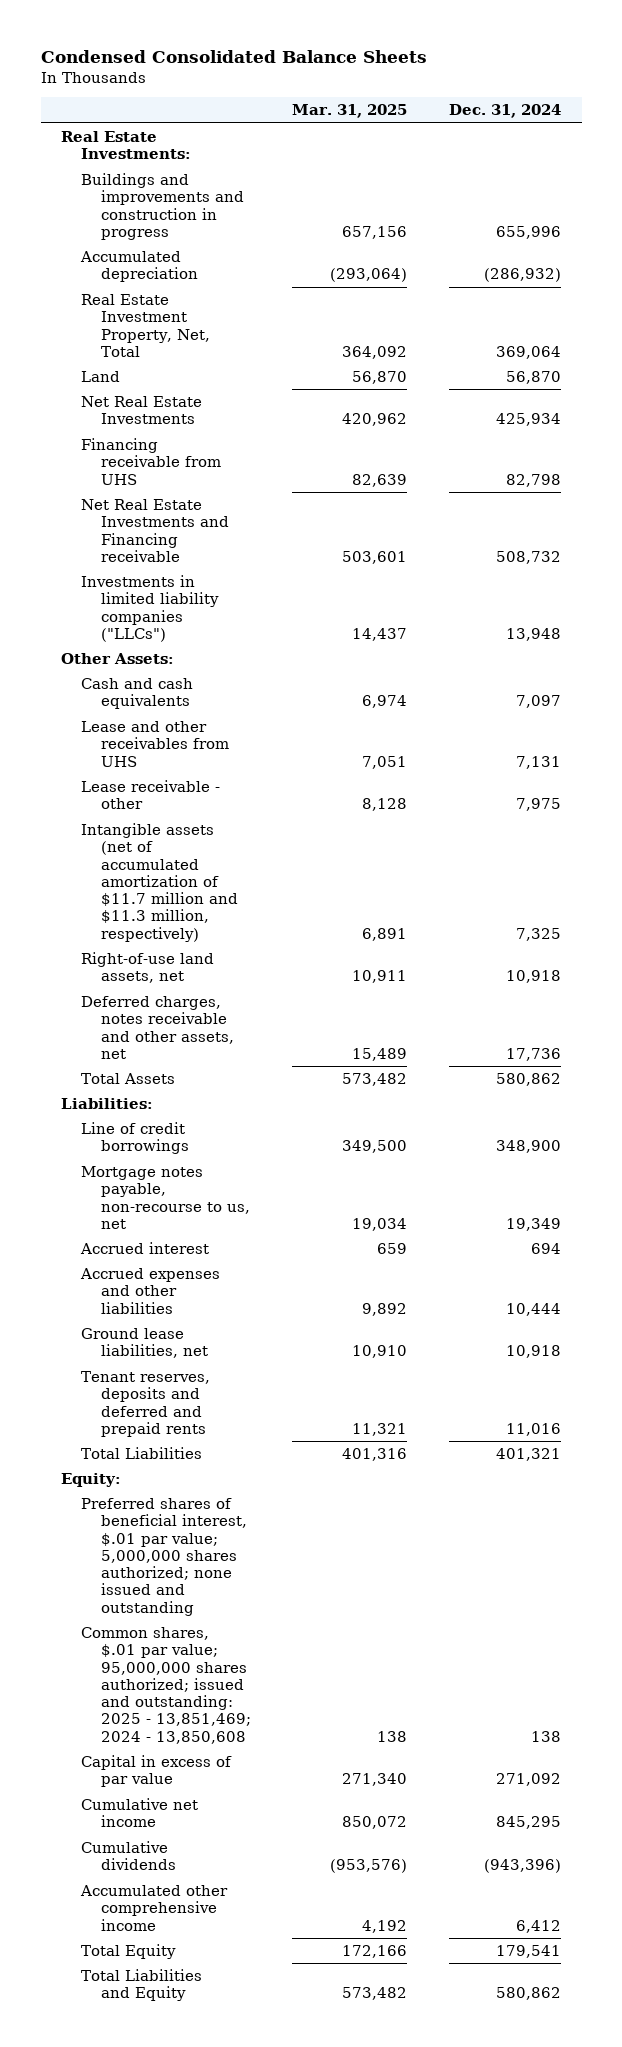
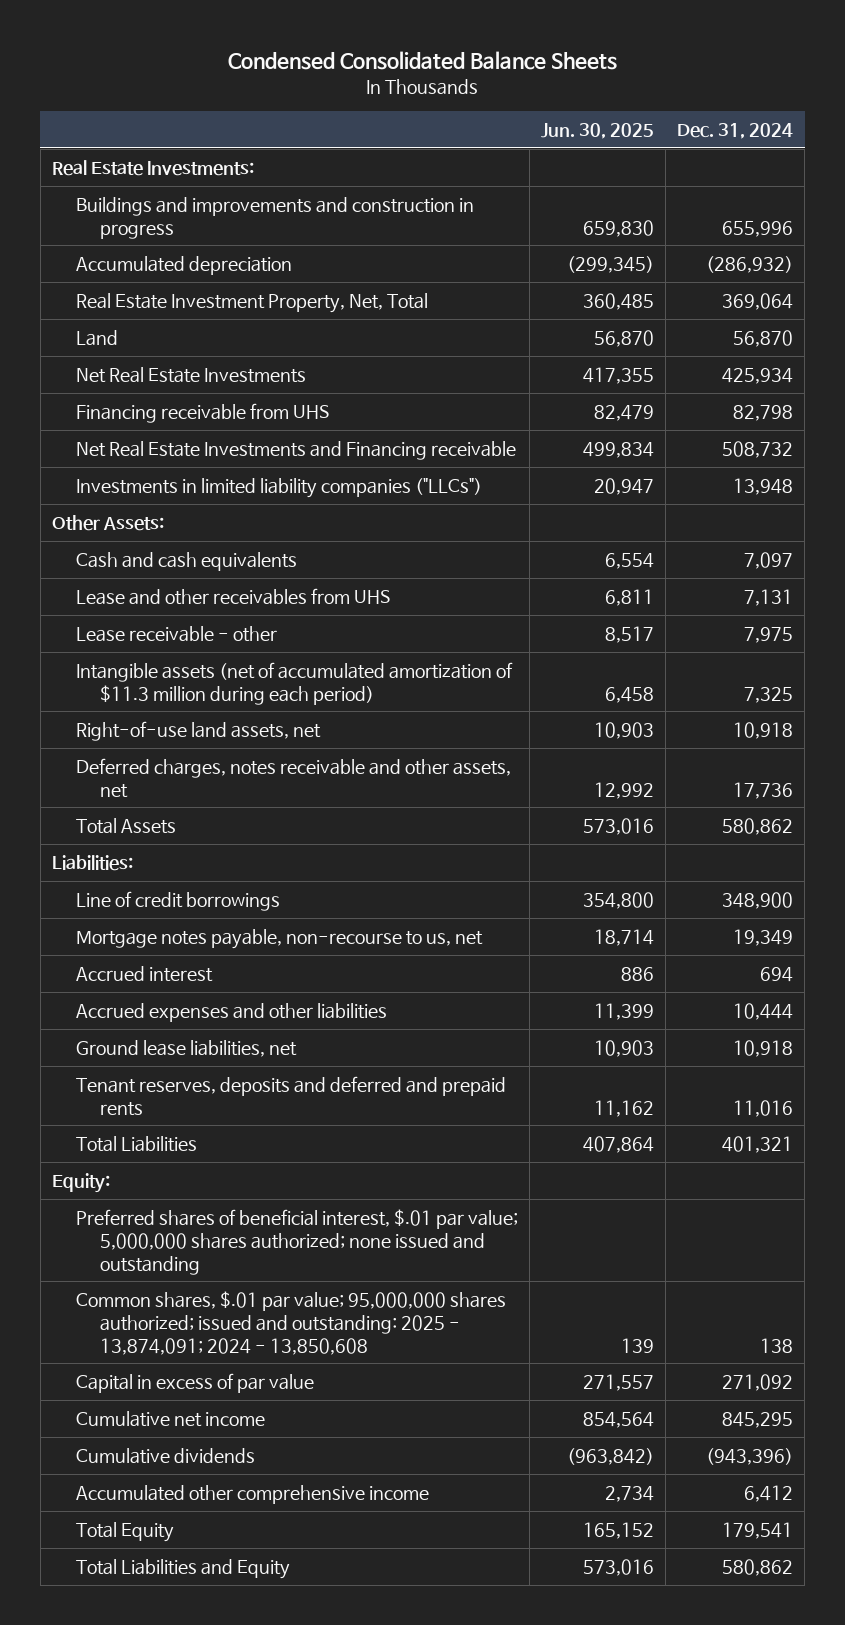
[292,104,408,119] Mar. 31, 2025 -> none
none -> [540,123,654,140] Jun. 30, 2025
[81,823,238,942] Intangible assets (net of accumulated amortization of $11.7 million and $11.3 million, respectively) -> [75,661,513,705] Intangible assets (net of accumulated amortization of $11.3 million during each period)
[81,1627,251,1744] Common shares, $.01 par value; 95,000,000 shares authorized; issued and outstanding: 2025 - 13,851,469; 2024 - 13,850,608 -> [75,1290,506,1355] Common shares, $.01 par value; 95,000,000 shares authorized; issued and outstanding: 2025 - 13,874,091; 2024 - 13,850,608

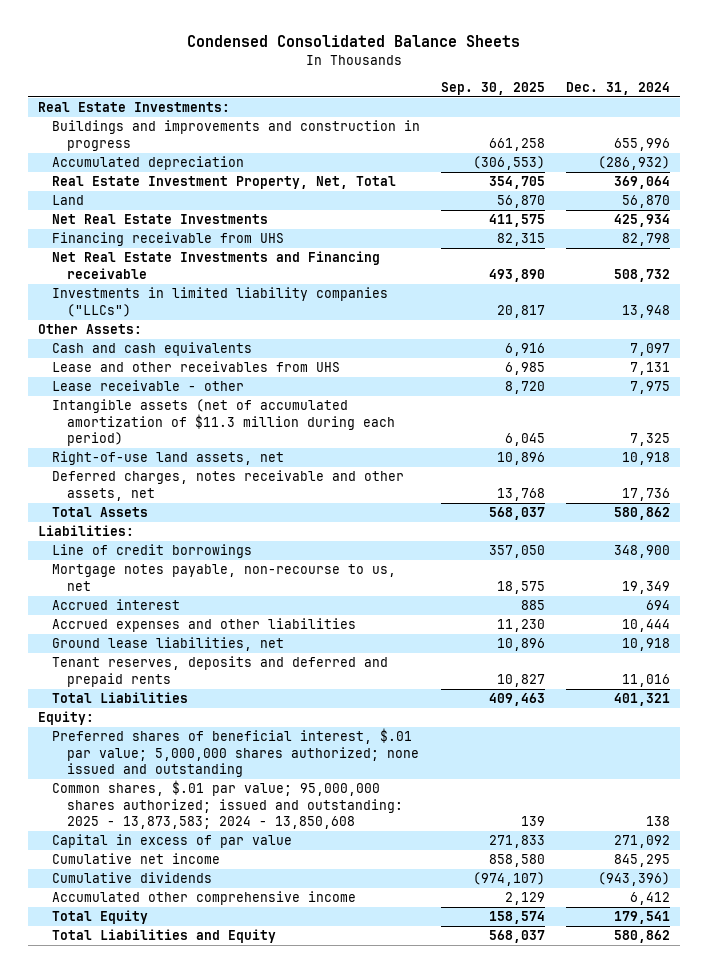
[540,123,654,140] Jun. 30, 2025 -> none
none -> [440,81,545,95] Sep. 30, 2025
[75,1290,506,1355] Common shares, $.01 par value; 95,000,000 shares authorized; issued and outstanding: 2025 - 13,874,091; 2024 - 13,850,608 -> [52,780,403,829] Common shares, $.01 par value; 95,000,000 shares authorized; issued and outstanding: 2025 - 13,873,583; 2024 - 13,850,608

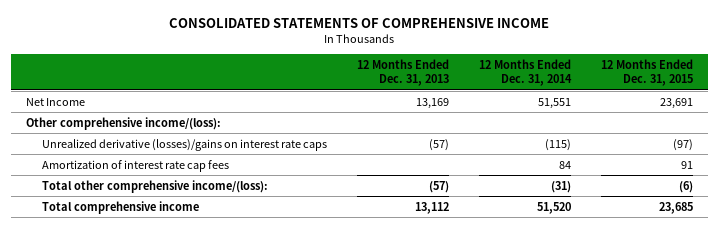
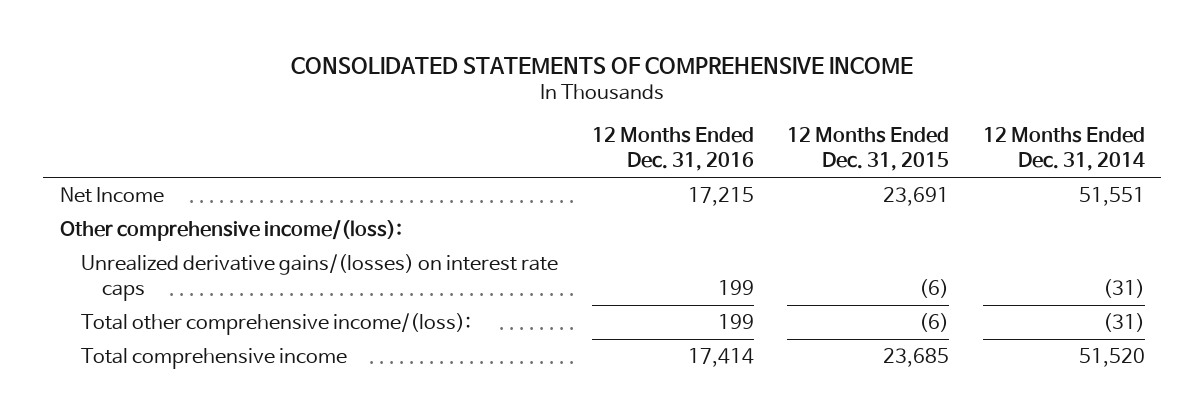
[356,58,449,86] 12 Months Ended Dec. 31, 2013 -> none
none -> [591,127,754,172] 12 Months Ended Dec. 31, 2016
[41,159,229,172] Amortization of interest rate cap fees -> none
[41,138,327,151] Unrealized derivative (losses)/gains on interest rate caps -> [81,253,559,301] Unrealized derivative gains/(losses) on interest rate caps
[544,138,571,151] (115) -> [1102,278,1145,298] (31)
[672,138,693,151] (97) -> [919,278,950,298] (6)

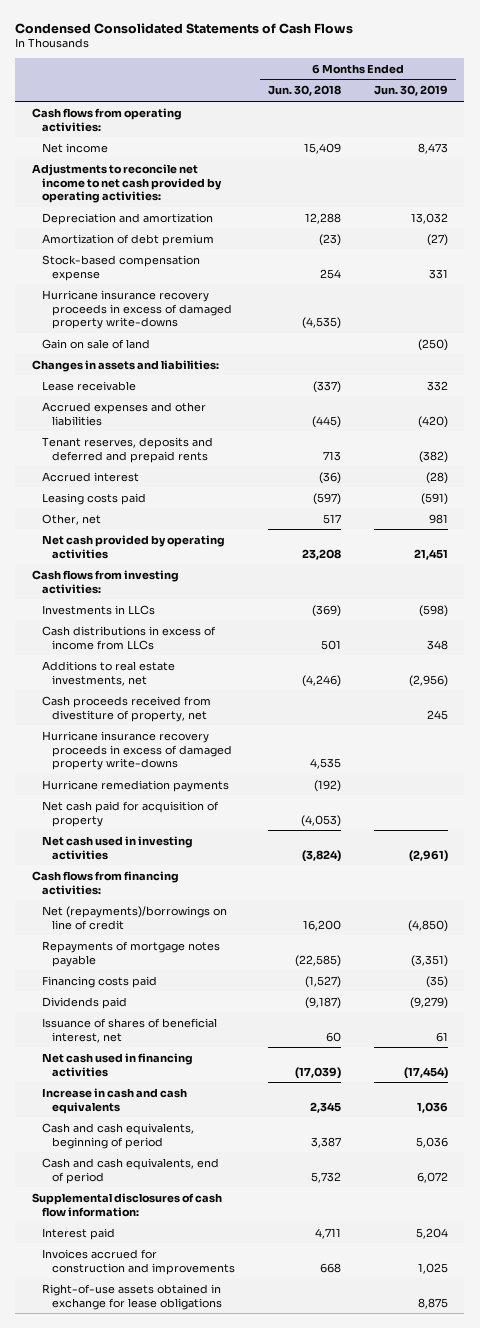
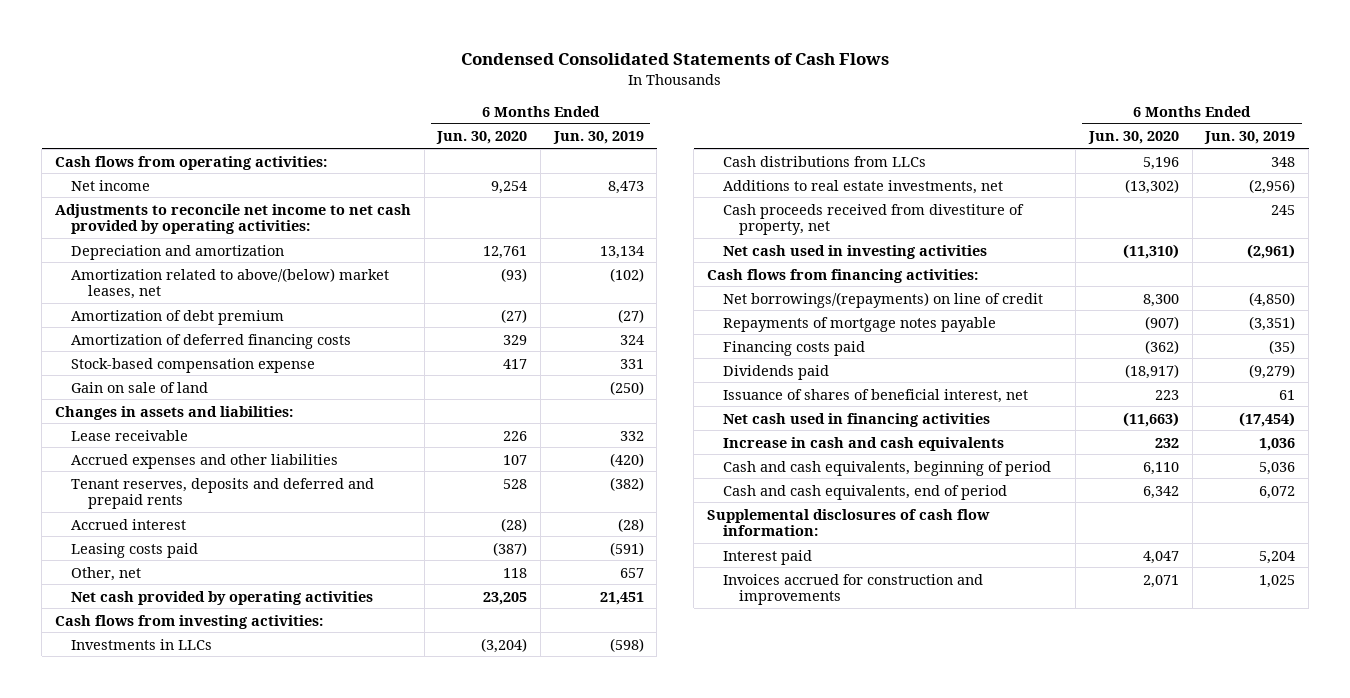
[268,85,342,97] Jun. 30, 2018 -> none
none -> [436,131,528,145] Jun. 30, 2020
[411,212,449,224] 13,032 -> [599,245,644,259] 13,134
none -> [71,267,390,300] Amortization related to above/(below) market leases, net
none -> [71,333,352,349] Amortization of deferred financing costs
[42,289,233,330] Hurricane insurance recovery proceeds in excess of damaged property write-downs -> none
[429,513,449,524] 981 -> [619,567,644,578] 657
[42,625,217,650] Cash distributions in excess of income from LLCs -> [723,155,927,167] Cash distributions from LLCs
[42,730,233,771] Hurricane insurance recovery proceeds in excess of damaged property write-downs -> none
[42,779,230,792] Hurricane remediation payments -> none
[42,800,220,827] Net cash paid for acquisition of property -> none
[42,905,228,930] Net (repayments)/borrowings on line of credit -> [723,291,1044,308] Net borrowings/(repayments) on line of credit
[42,1283,223,1310] Right-of-use assets obtained in exchange for lease obligations -> none

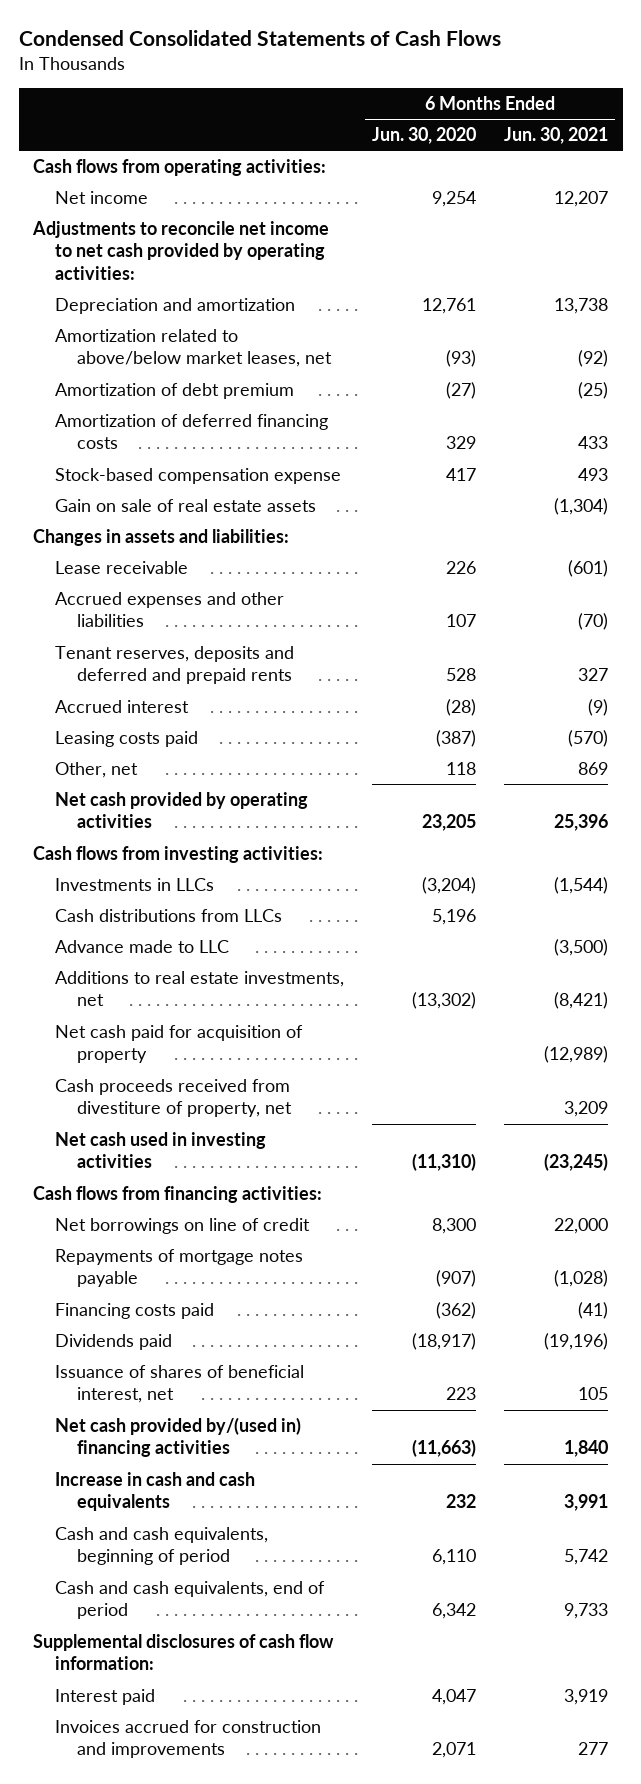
[552,131,644,145] Jun. 30, 2019 -> none
none -> [504,127,609,145] Jun. 30, 2021
[71,267,390,300] Amortization related to above/(below) market leases, net -> [54,328,332,368] Amortization related to above/below market leases, net
[71,381,209,393] Gain on sale of land -> [54,498,316,512] Gain on sale of real estate assets
none -> [54,939,229,953] Advance made to LLC
none -> [54,1024,303,1064] Net cash paid for acquisition of property
[723,291,1044,308] Net borrowings/(repayments) on line of credit -> [54,1217,310,1234] Net borrowings on line of credit
[723,412,991,427] Net cash used in financing activities -> [54,1416,301,1458] Net cash provided by/(used in) financing activities

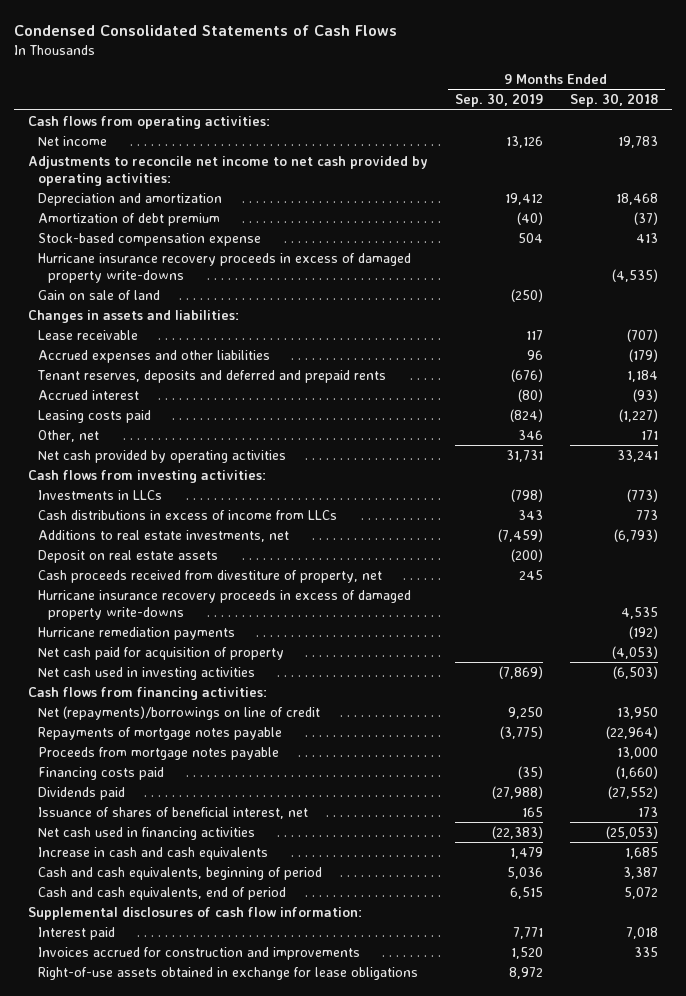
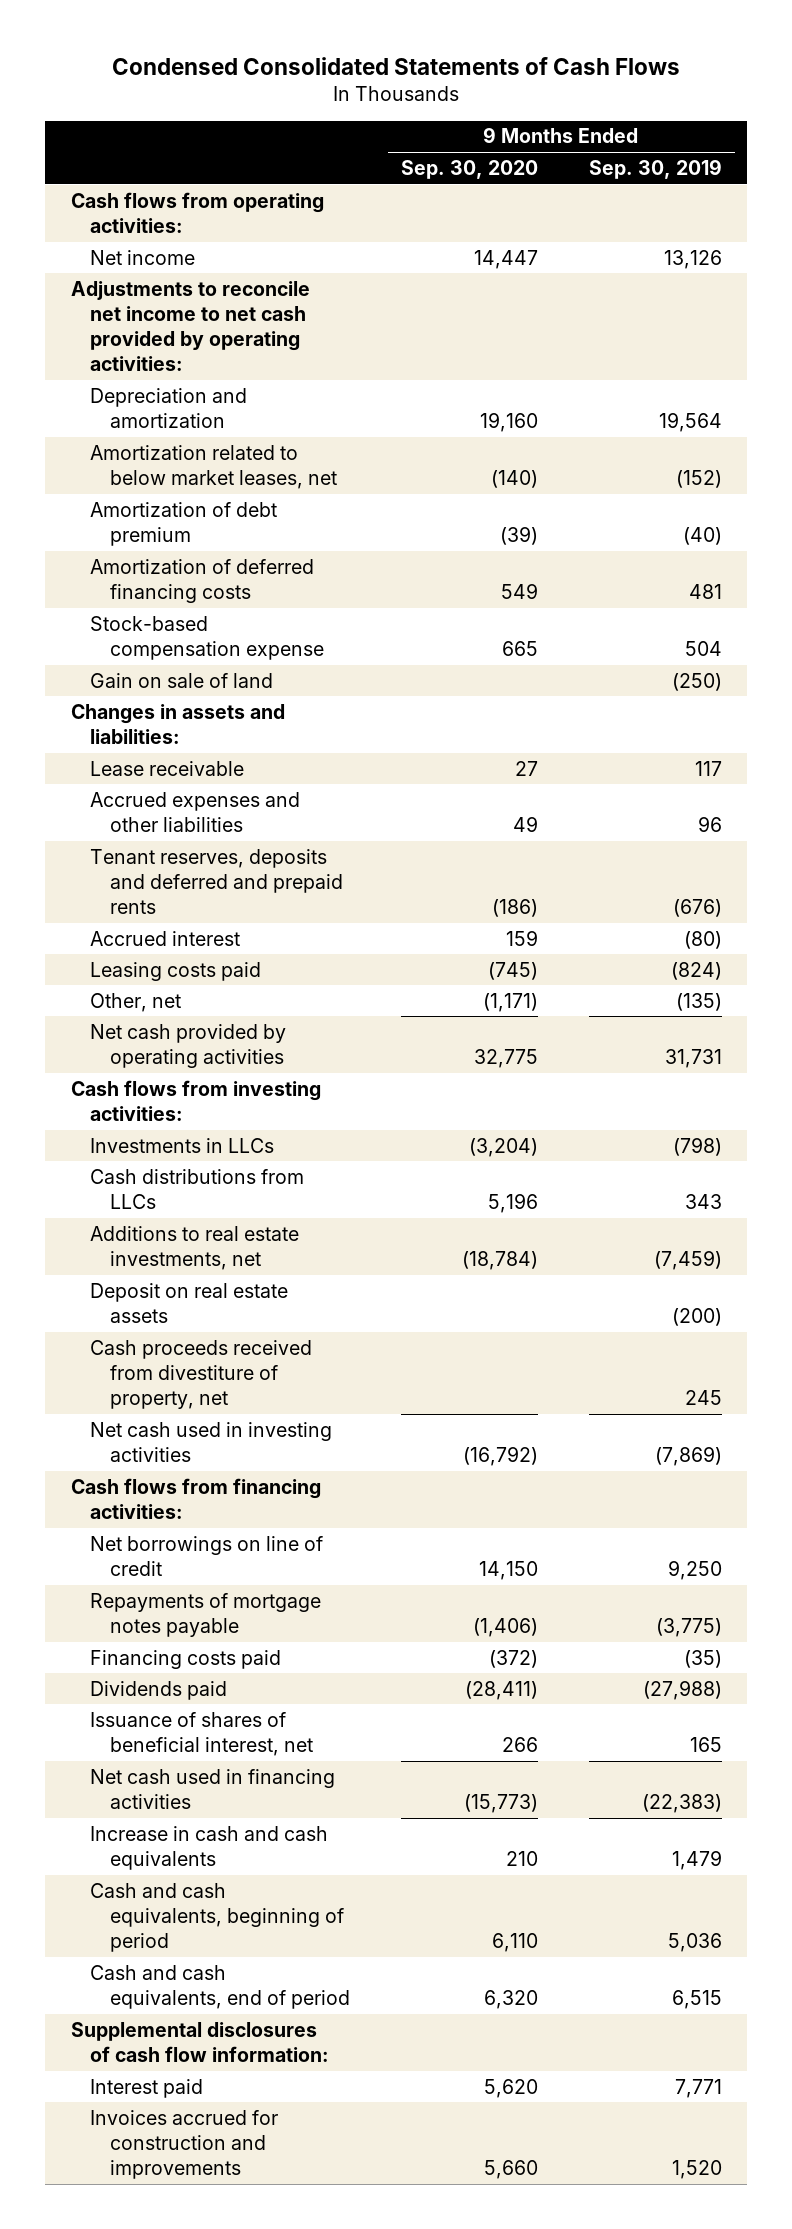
[569,93,658,108] Sep. 30, 2018 -> none
none -> [400,159,538,179] Sep. 30, 2020
[504,192,543,205] 19,412 -> [658,411,722,432] 19,564
none -> [90,444,337,489] Amortization related to below market leases, net
none -> [90,558,315,603] Amortization of deferred financing costs
[37,252,411,283] Hurricane insurance recovery proceeds in excess of damaged property write-downs -> none
[517,429,543,440] 346 -> [675,992,722,1011] (135)
[37,509,337,520] Cash distributions in excess of income from LLCs -> [90,1168,305,1209] Cash distributions from LLCs
[37,589,411,620] Hurricane insurance recovery proceeds in excess of damaged property write-downs -> none
[37,626,235,640] Hurricane remediation payments -> none
[37,646,284,660] Net cash paid for acquisition of property -> none
[37,705,320,720] Net (repayments)/borrowings on line of credit -> [90,1535,324,1576] Net borrowings on line of credit
[37,746,279,760] Proceeds from mortgage notes payable -> none
[37,966,418,980] Right-of-use assets obtained in exchange for lease obligations -> none

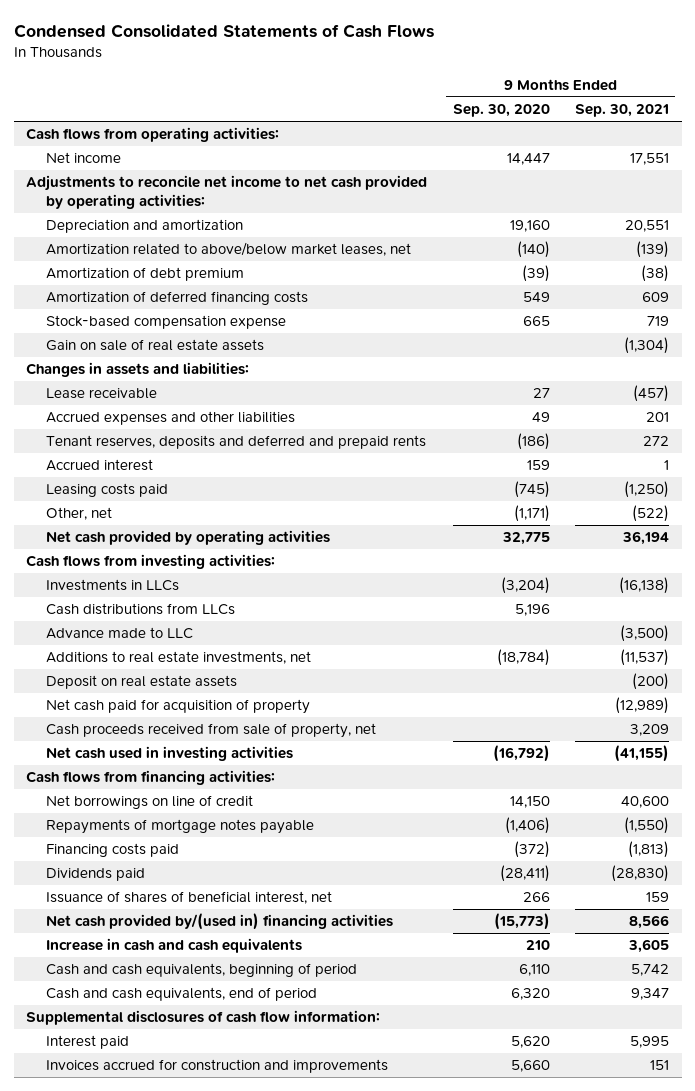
[588,158,722,179] Sep. 30, 2019 -> none
none -> [574,104,669,118] Sep. 30, 2021
[90,444,337,489] Amortization related to below market leases, net -> [46,242,412,257] Amortization related to above/below market leases, net
[90,672,274,688] Gain on sale of land -> [46,339,265,352] Gain on sale of real estate assets
none -> [46,627,194,640] Advance made to LLC
none -> [46,699,311,715] Net cash paid for acquisition of property
[90,1339,313,1410] Cash proceeds received from divestiture of property, net -> [46,723,377,739] Cash proceeds received from sale of property, net
[90,1768,336,1809] Net cash used in financing activities -> [46,913,394,931] Net cash provided by/(used in) financing activities

